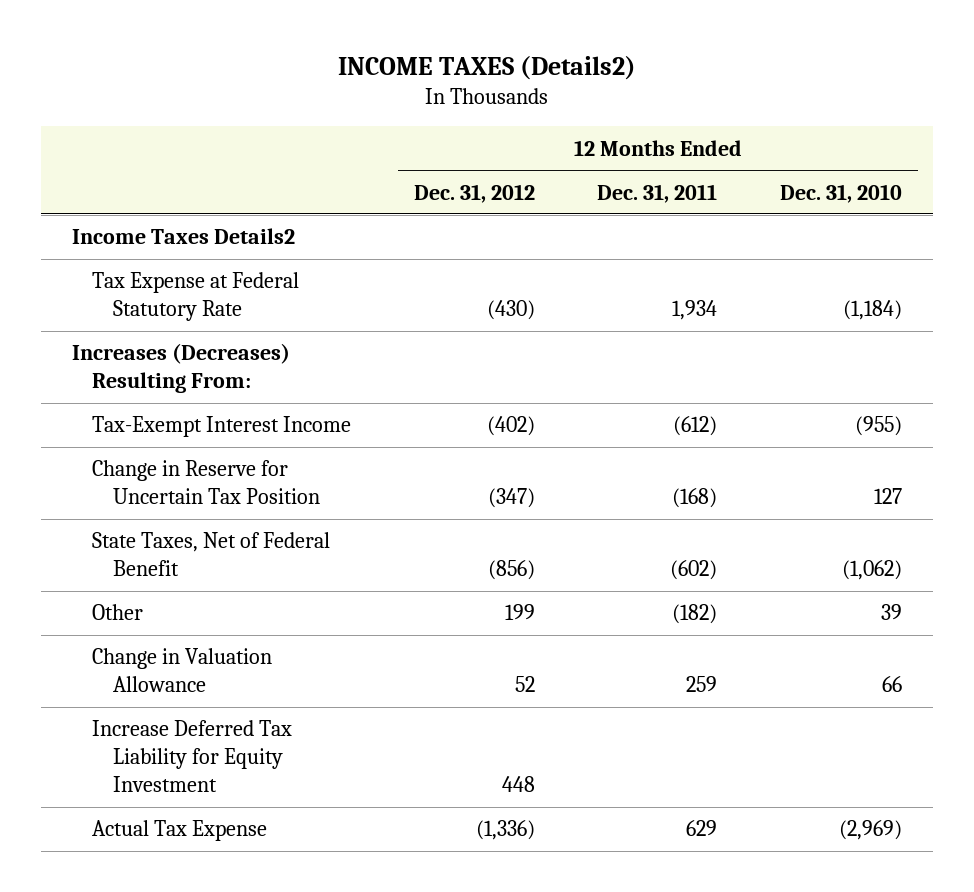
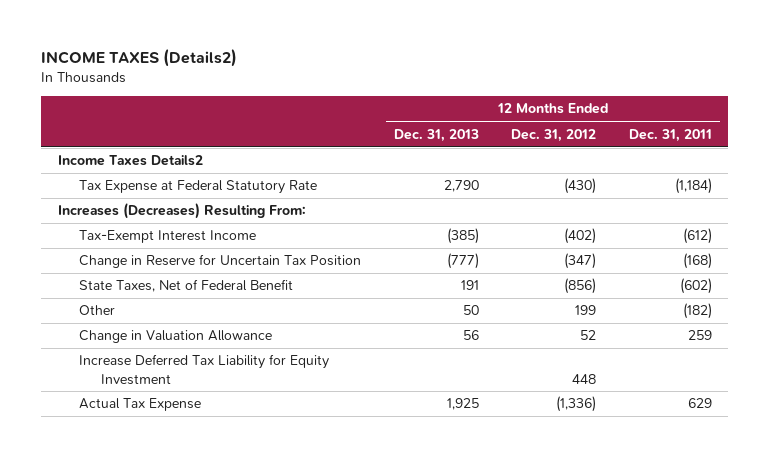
[780,183,903,203] Dec. 31, 2010 -> none
none -> [393,128,479,142] Dec. 31, 2013
[672,300,718,321] 1,934 -> [675,178,713,195] (1,184)

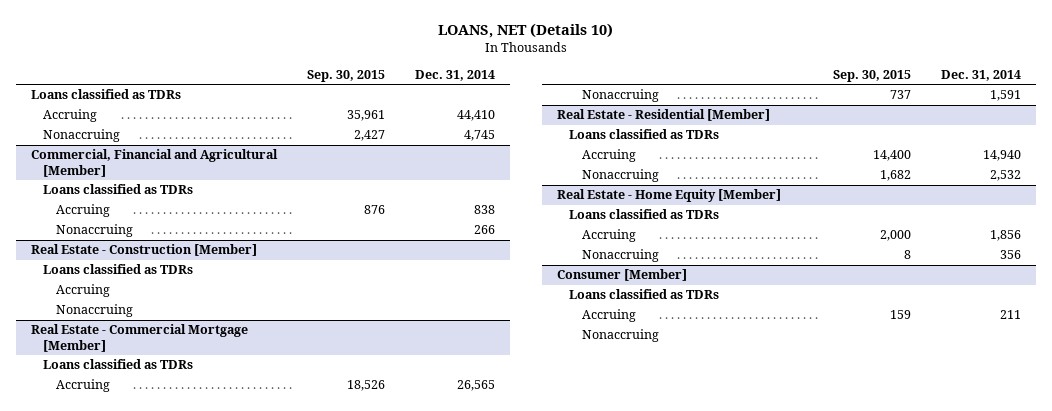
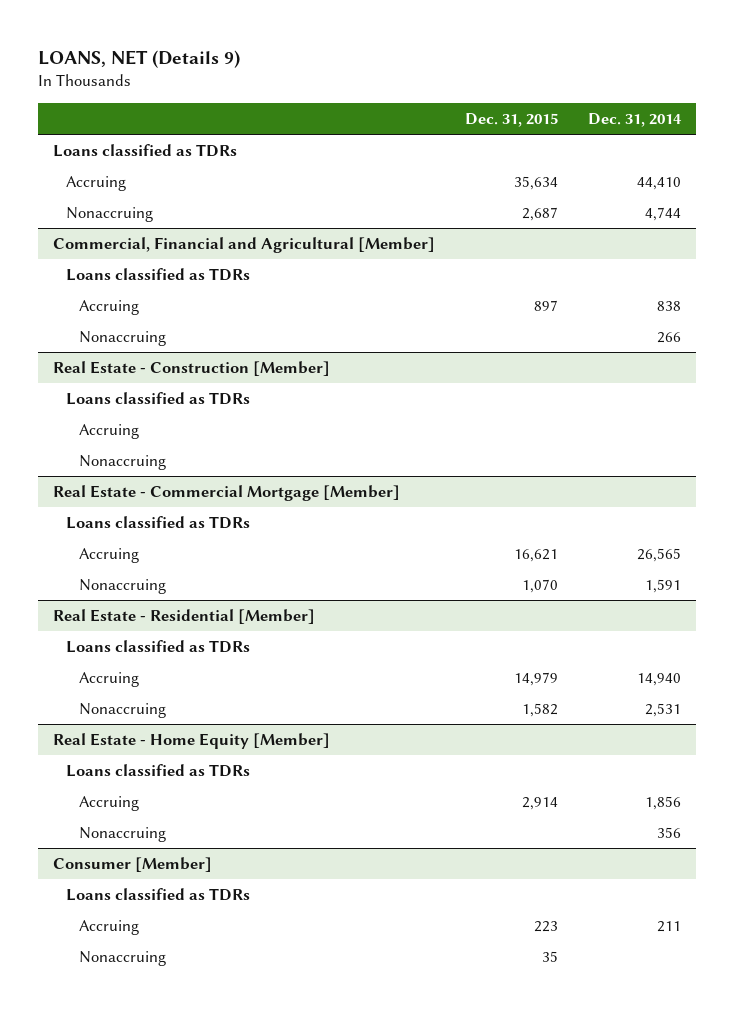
[437,23,613,39] LOANS, NET (Details 10) -> [38,49,241,68] LOANS, NET (Details 9)
[307,70,386,83] Sep. 30, 2015 -> none
none -> [465,112,559,127] Dec. 31, 2015
[464,130,496,142] 4,745 -> [645,206,682,221] 4,744
[989,170,1021,182] 2,532 -> [645,702,682,717] 2,531

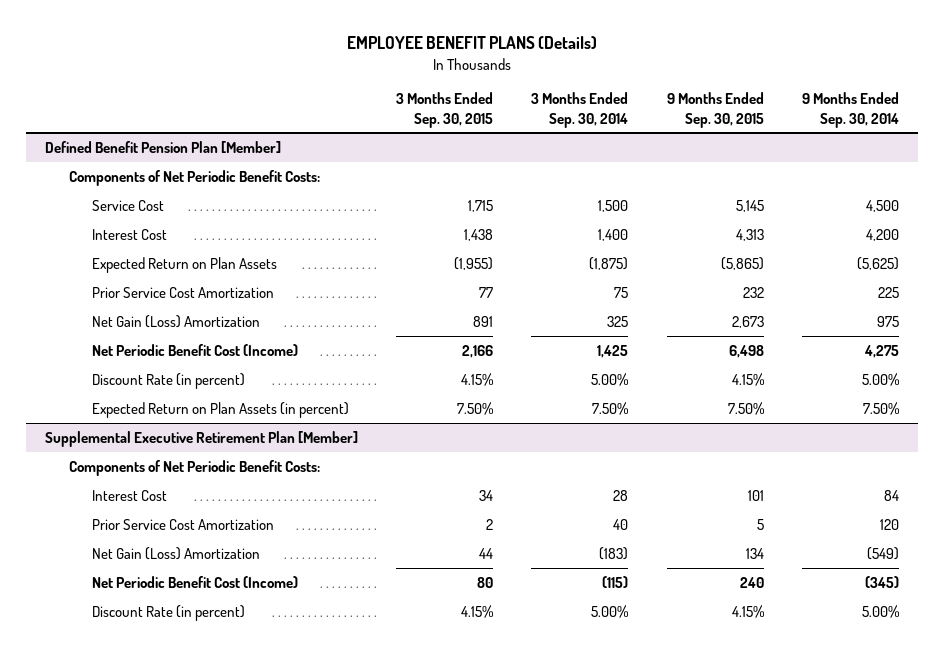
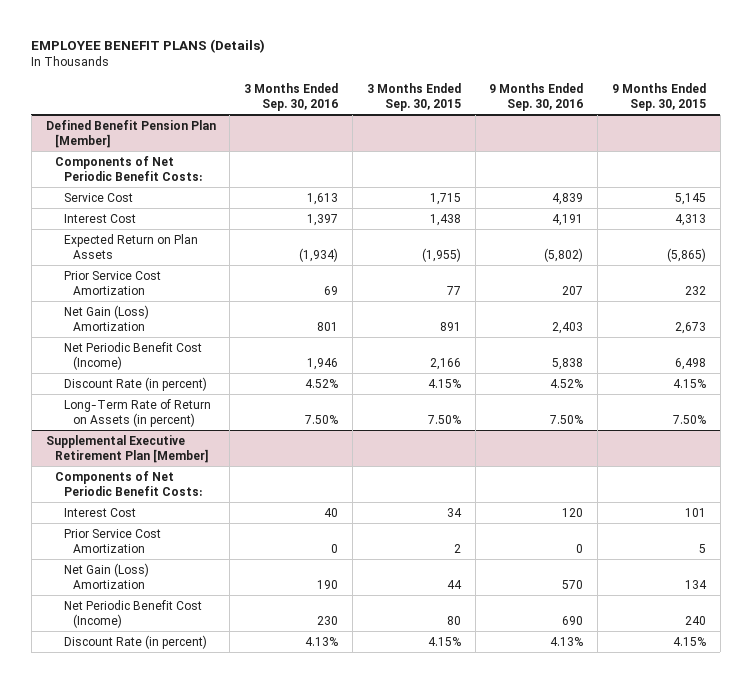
[531,92,629,128] 3 Months Ended Sep. 30, 2014 -> none
[801,92,899,128] 9 Months Ended Sep. 30, 2014 -> none
none -> [244,82,339,112] 3 Months Ended Sep. 30, 2016
none -> [489,82,584,112] 9 Months Ended Sep. 30, 2016
[92,401,350,418] Expected Return on Plan Assets (in percent) -> [63,398,211,428] Long-Term Rate of Return on Assets (in percent)

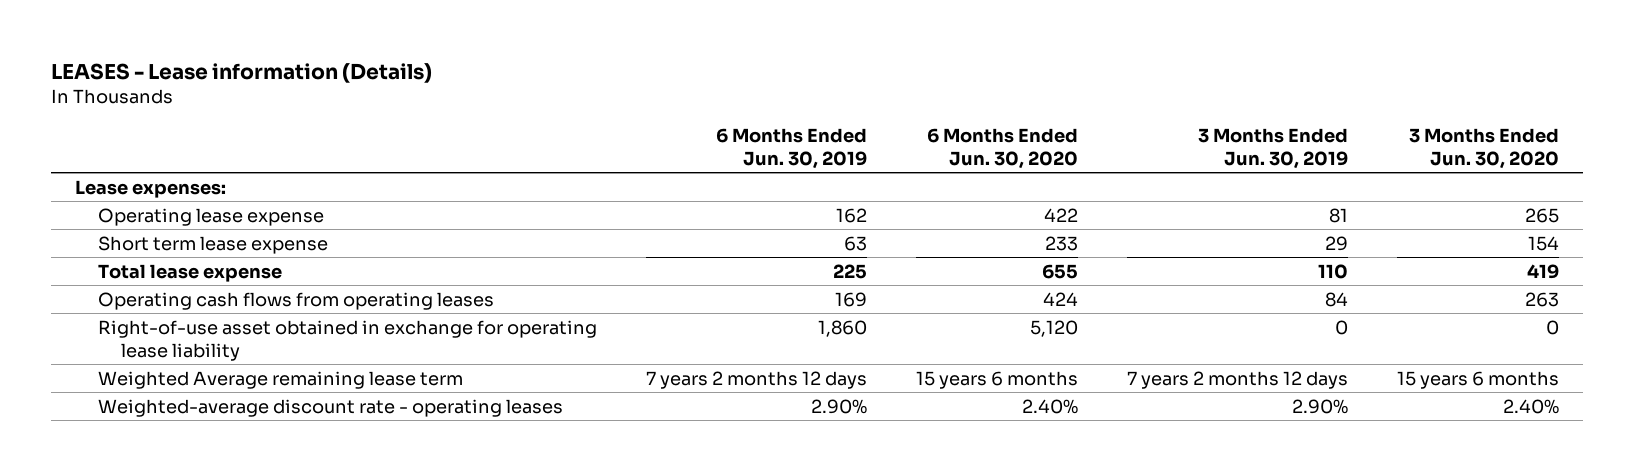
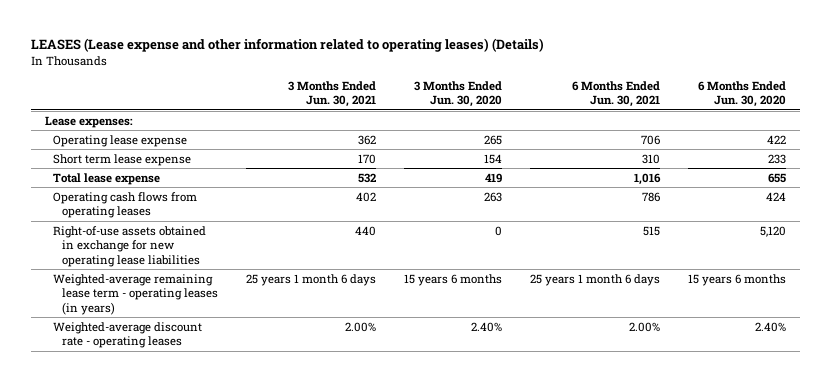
[50,62,432,83] LEASES - Lease information (Details) -> [31,38,545,53] LEASES (Lease expense and other information related to operating leases) (Details)
[715,127,867,169] 6 Months Ended Jun. 30, 2019 -> none
[1197,127,1348,169] 3 Months Ended Jun. 30, 2019 -> none
none -> [287,80,376,108] 3 Months Ended Jun. 30, 2021
none -> [571,80,660,108] 6 Months Ended Jun. 30, 2021
[97,319,597,361] Right-of-use asset obtained in exchange for operating lease liability -> [53,225,207,267] Right-of-use assets obtained in exchange for new operating lease liabilities
[97,370,463,389] Weighted Average remaining lease term -> [53,273,218,315] Weighted-average remaining lease term - operating leases (in years)

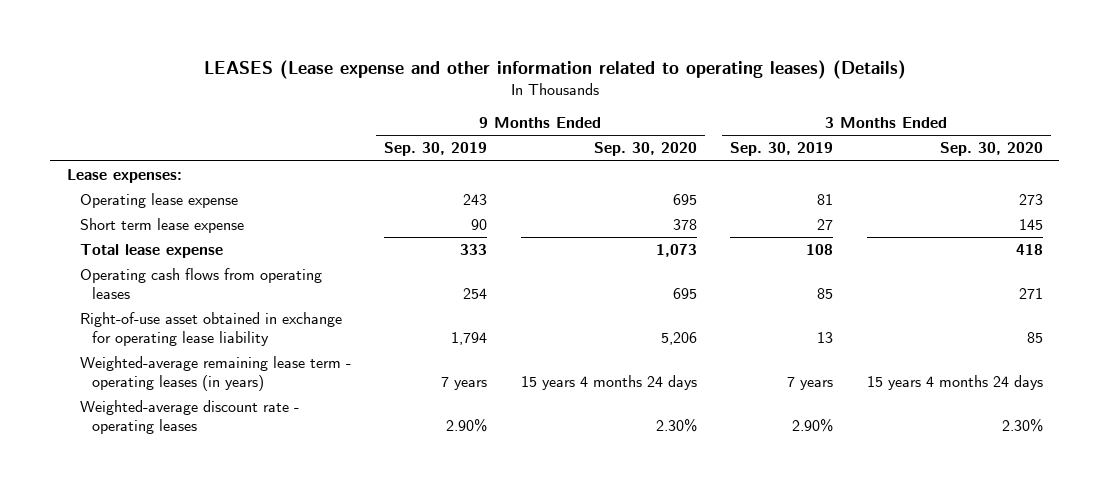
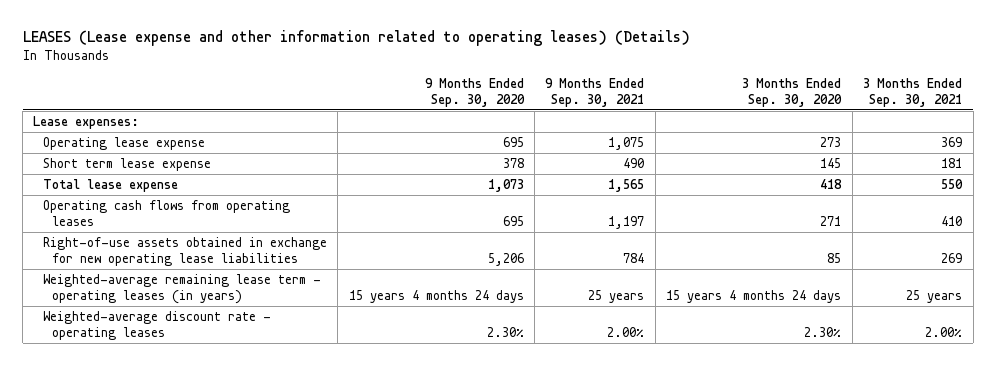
[384,142,488,157] Sep. 30, 2019 -> none
[730,142,834,157] Sep. 30, 2019 -> none
none -> [545,77,645,107] 9 Months Ended Sep. 30, 2021
none -> [863,77,963,107] 3 Months Ended Sep. 30, 2021
[79,311,342,347] Right-of-use asset obtained in exchange for operating lease liability -> [42,237,327,266] Right-of-use assets obtained in exchange for new operating lease liabilities

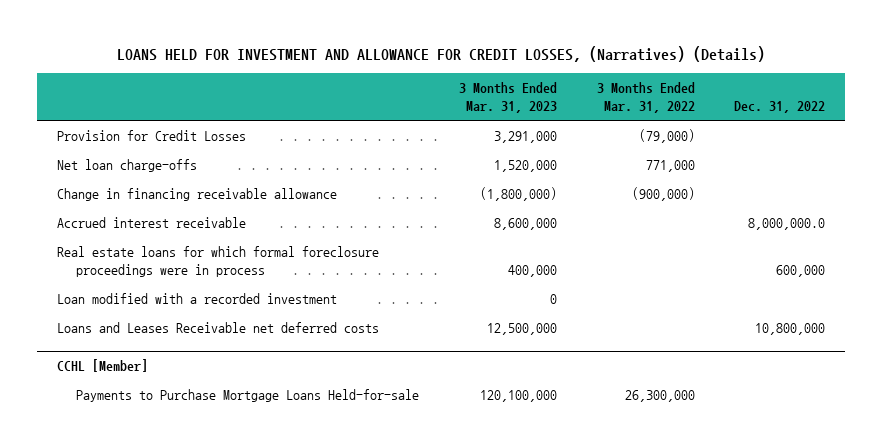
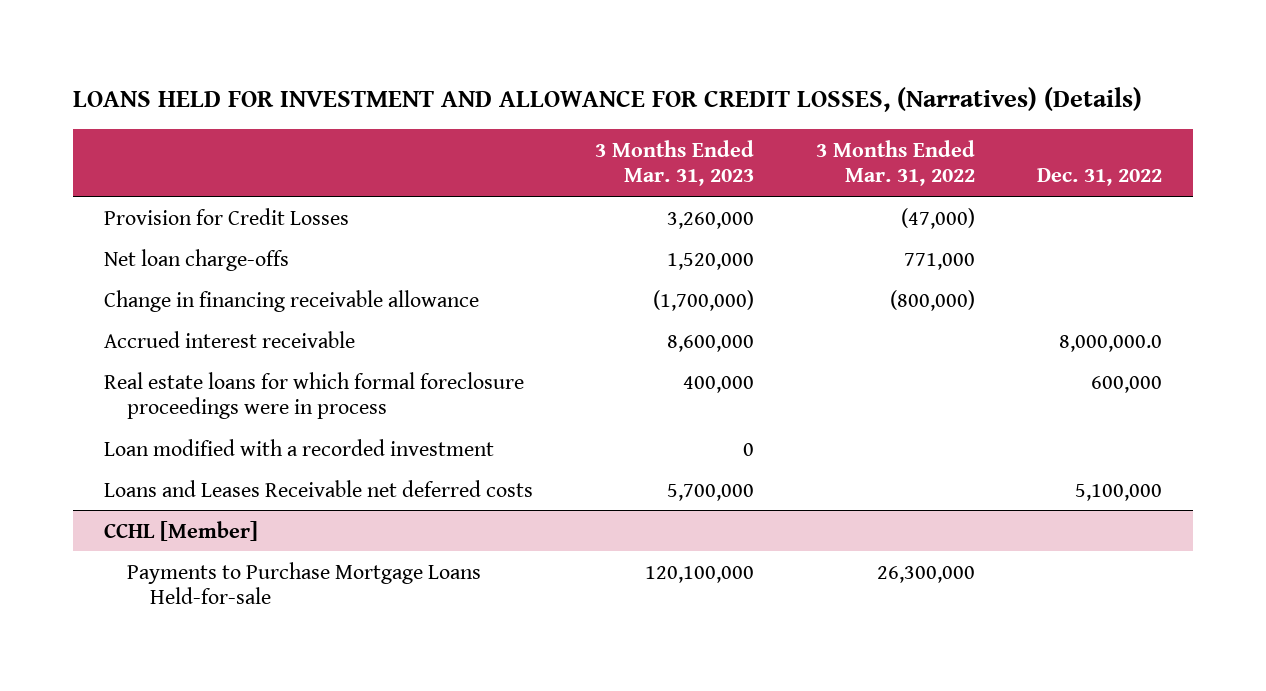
[494,130,558,143] 3,291,000 -> [666,211,754,229] 3,260,000
[638,128,695,143] (79,000) -> [901,207,976,229] (47,000)
[480,186,558,201] (1,800,000) -> [652,289,754,311] (1,700,000)
[631,186,695,201] (900,000) -> [890,289,976,311] (800,000)
[487,322,558,335] 12,500,000 -> [666,483,754,501] 5,700,000
[755,322,826,335] 10,800,000 -> [1075,483,1163,501] 5,100,000

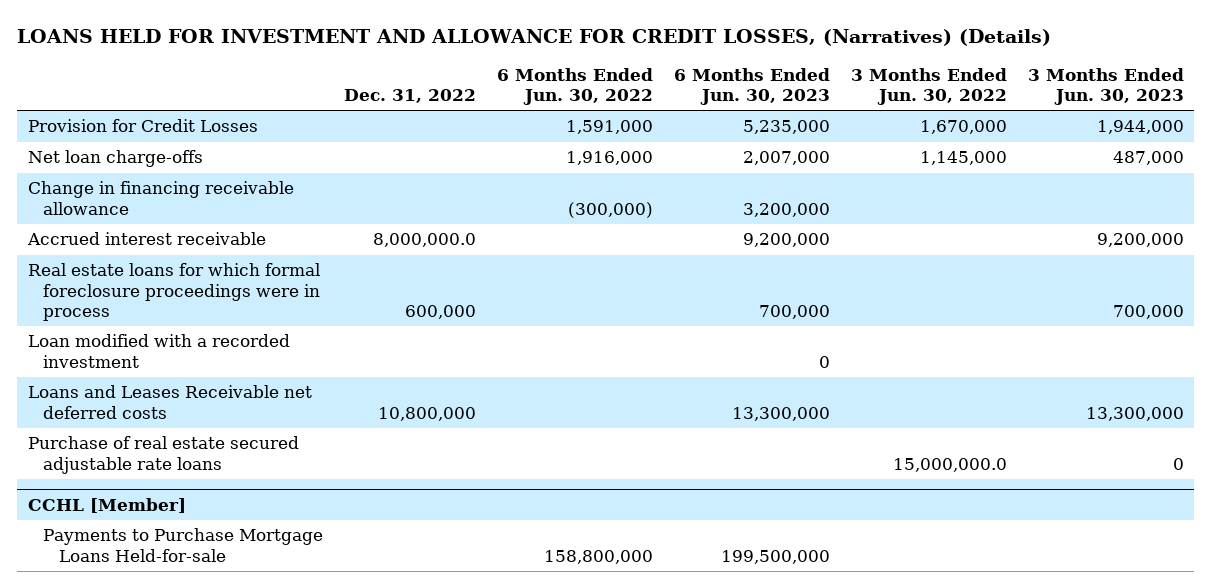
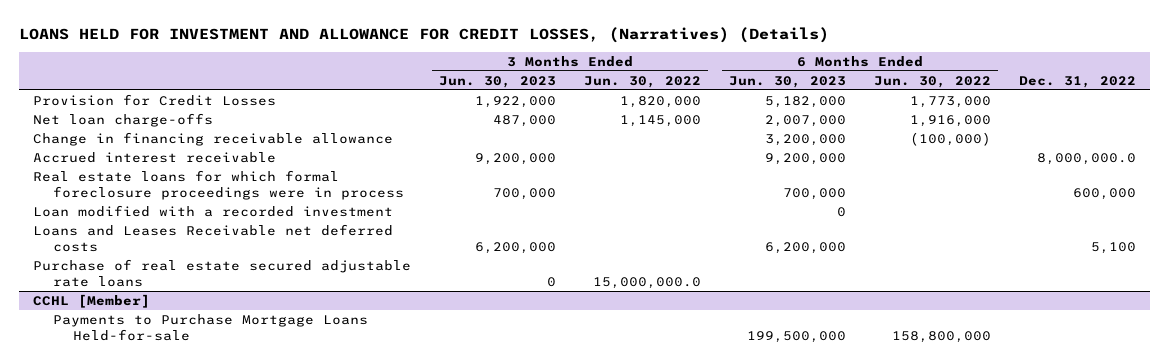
[565,120,653,135] 1,591,000 -> [910,96,992,109] 1,773,000
[742,120,830,135] 5,235,000 -> [765,96,847,109] 5,182,000
[919,120,1007,135] 1,670,000 -> [620,96,702,109] 1,820,000
[1096,120,1184,135] 1,944,000 -> [475,96,557,109] 1,922,000
[567,201,653,218] (300,000) -> [910,132,992,147] (100,000)
[378,406,477,421] 10,800,000 -> [1091,242,1137,255] 5,100
[731,406,830,421] 13,300,000 -> [765,242,847,255] 6,200,000
[1085,406,1184,421] 13,300,000 -> [475,242,557,255] 6,200,000

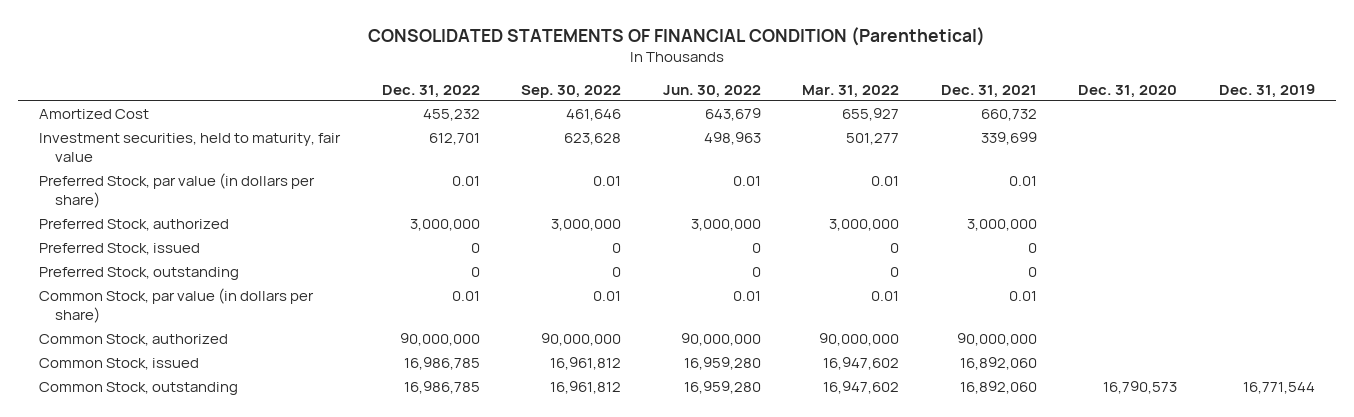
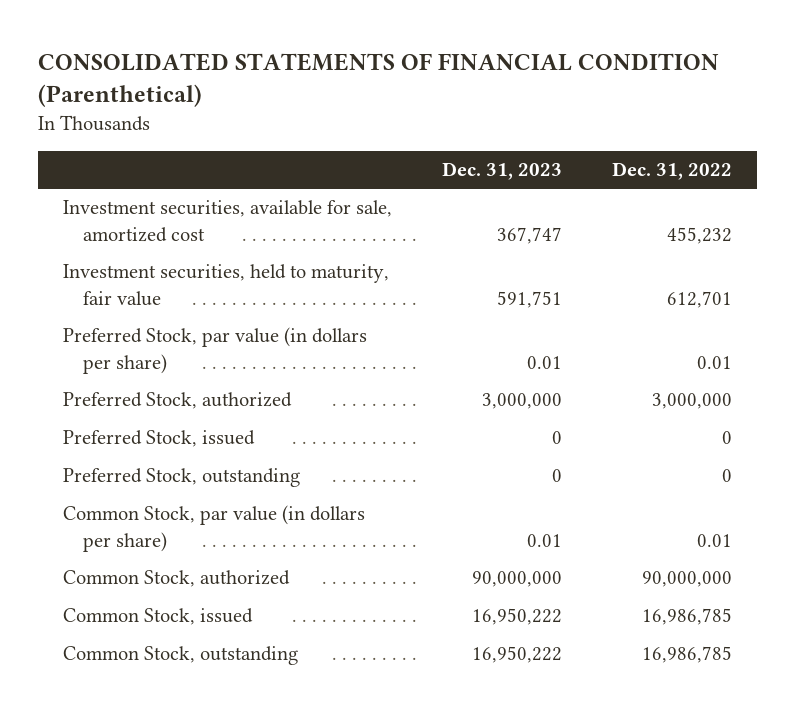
[521,84,622,98] Sep. 30, 2022 -> none
[662,84,761,98] Jun. 30, 2022 -> none
[802,84,900,98] Mar. 31, 2022 -> none
[940,84,1037,98] Dec. 31, 2021 -> none
[1078,84,1178,98] Dec. 31, 2020 -> none
[1218,83,1315,98] Dec. 31, 2019 -> none
none -> [441,162,562,181] Dec. 31, 2023
[39,109,150,120] Amortized Cost -> [62,200,392,243] Investment securities, available for sale, amortized cost

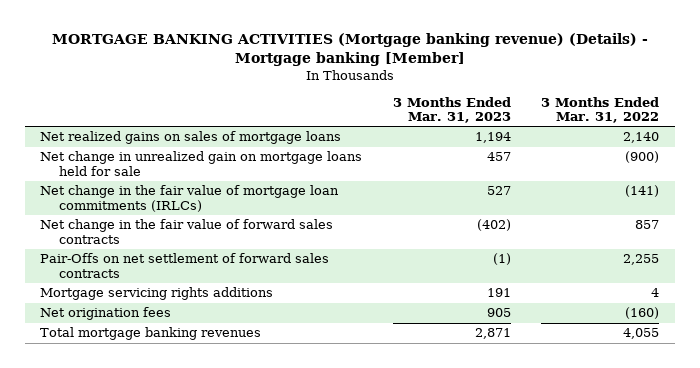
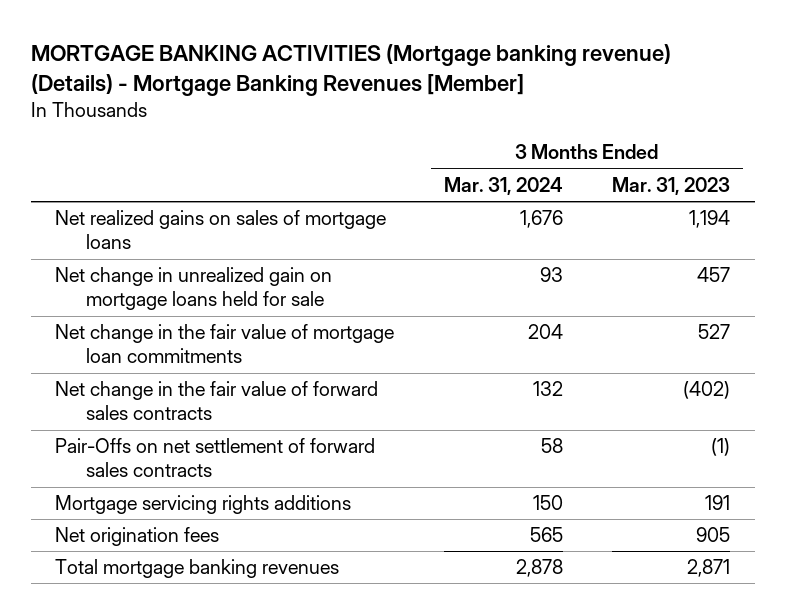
[51,33,648,67] MORTGAGE BANKING ACTIVITIES (Mortgage banking revenue) (Details) - Mortgage banking [Member] -> [30,43,671,96] MORTGAGE BANKING ACTIVITIES (Mortgage banking revenue) (Details) - Mortgage Banking Revenues [Member]
[541,96,660,124] 3 Months Ended Mar. 31, 2022 -> none
none -> [443,176,563,195] Mar. 31, 2024
[40,185,340,212] Net change in the fair value of mortgage loan commitments (IRLCs) -> [55,324,395,364] Net change in the fair value of mortgage loan commitments

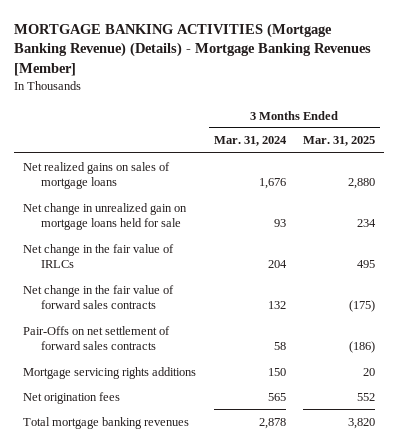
[30,43,671,96] MORTGAGE BANKING ACTIVITIES (Mortgage banking revenue) (Details) - Mortgage Banking Revenues [Member] -> [13,22,371,77] MORTGAGE BANKING ACTIVITIES (Mortgage Banking Revenue) (Details) - Mortgage Banking Revenues [Member]
[612,176,731,195] Mar. 31, 2023 -> none
none -> [303,136,376,147] Mar. 31, 2025
[55,324,395,364] Net change in the fair value of mortgage loan commitments -> [22,243,174,269] Net change in the fair value of IRLCs

